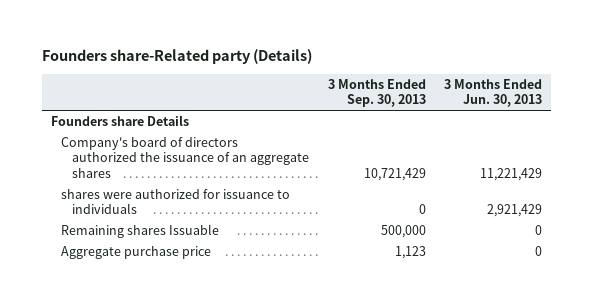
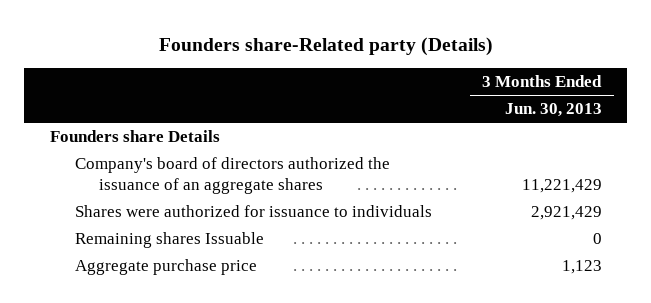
[327,78,426,108] 3 Months Ended Sep. 30, 2013 -> none
[61,189,291,215] shares were authorized for issuance to individuals -> [74,205,432,218] Shares were authorized for issuance to individuals
[535,246,543,257] 0 -> [561,260,602,275] 1,123

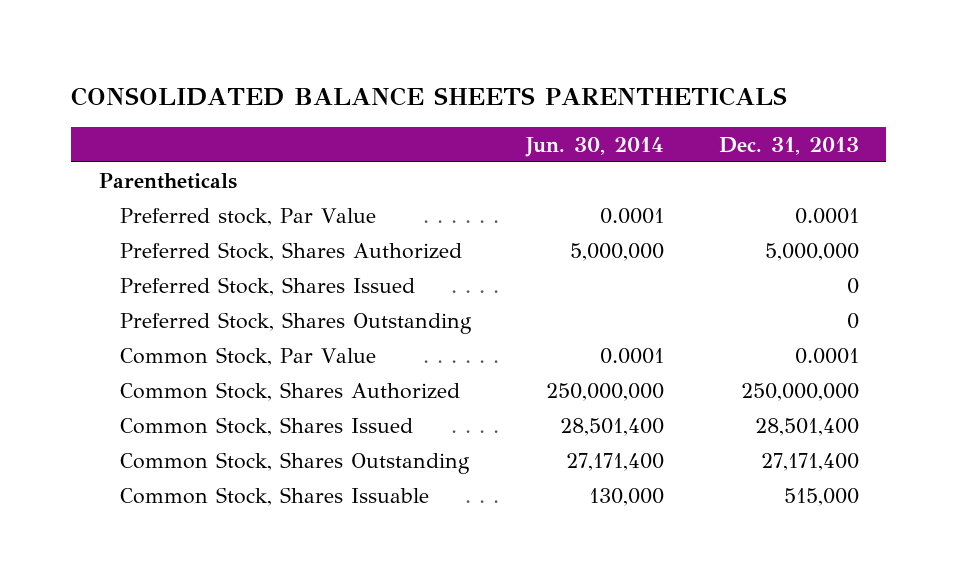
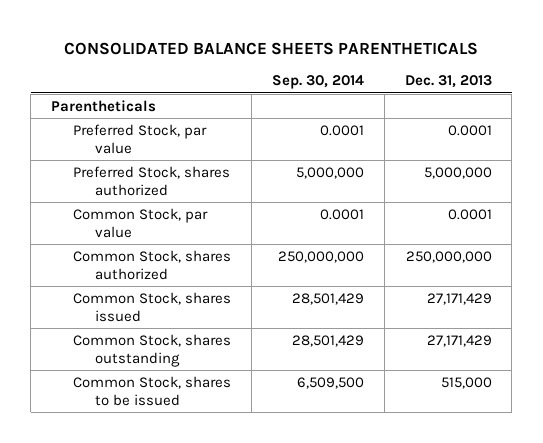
[525,136,665,157] Jun. 30, 2014 -> none
none -> [271,75,364,90] Sep. 30, 2014
[120,277,416,297] Preferred Stock, Shares Issued -> none
[120,312,473,335] Preferred Stock, Shares Outstanding -> none
[120,208,377,227] Preferred stock, Par Value -> [72,123,207,154] Preferred Stock, par value
[120,242,463,262] Preferred Stock, Shares Authorized -> [72,165,230,196] Preferred Stock, shares authorized
[120,347,377,367] Common Stock, Par Value -> [72,207,208,238] Common Stock, par value
[120,382,461,402] Common Stock, Shares Authorized -> [72,249,231,280] Common Stock, shares authorized
[120,417,414,437] Common Stock, Shares Issued -> [72,291,231,322] Common Stock, shares issued
[754,418,859,437] 28,501,400 -> [426,292,492,305] 27,171,429
[120,452,471,475] Common Stock, Shares Outstanding -> [72,333,231,367] Common Stock, shares outstanding
[760,453,859,472] 27,171,400 -> [426,334,492,347] 27,171,429
[120,487,430,507] Common Stock, Shares Issuable -> [72,375,231,406] Common Stock, shares to be issued

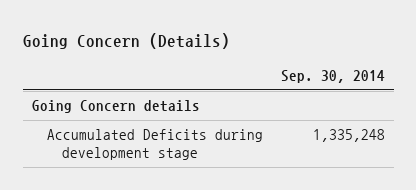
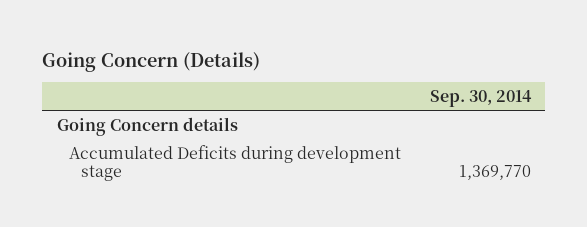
[312,129,385,143] 1,335,248 -> [458,165,531,181] 1,369,770

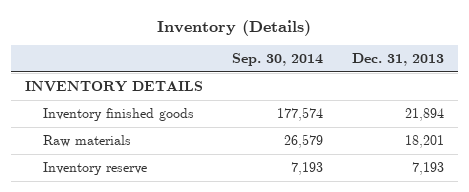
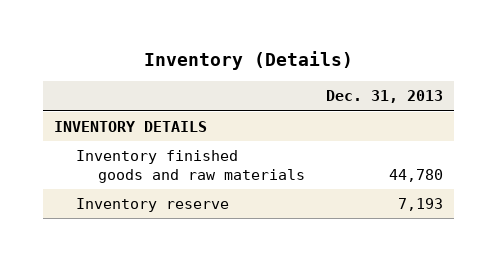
[231,52,323,66] Sep. 30, 2014 -> none
[42,134,131,147] Raw materials -> none
[42,107,194,121] Inventory finished goods -> [75,150,305,184] Inventory finished goods and raw materials
[404,107,444,121] 21,894 -> [389,169,444,183] 44,780

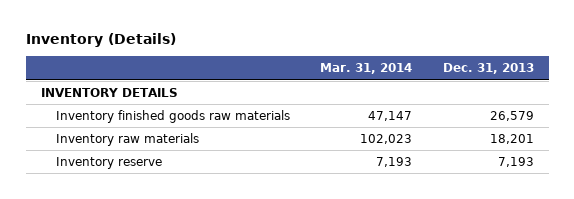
none -> [320,63,413,75] Mar. 31, 2014
[75,150,305,184] Inventory finished goods and raw materials -> [56,109,291,123] Inventory finished goods raw materials
[389,169,444,183] 44,780 -> [489,110,534,121] 26,579
none -> [56,132,200,146] Inventory raw materials

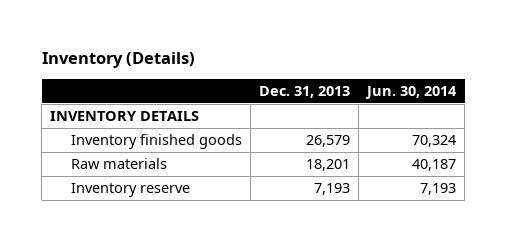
[320,63,413,75] Mar. 31, 2014 -> none
none -> [365,85,458,99] Jun. 30, 2014
[56,109,291,123] Inventory finished goods raw materials -> [71,134,243,150] Inventory finished goods
[56,132,200,146] Inventory raw materials -> [71,158,168,170] Raw materials

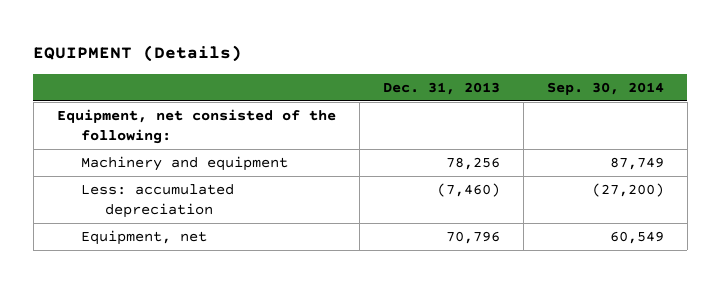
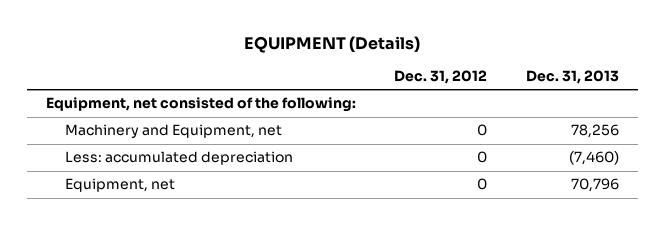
[546,81,664,95] Sep. 30, 2014 -> none
none -> [394,69,488,84] Dec. 31, 2012
[81,156,289,172] Machinery and equipment -> [65,124,283,139] Machinery and Equipment, net

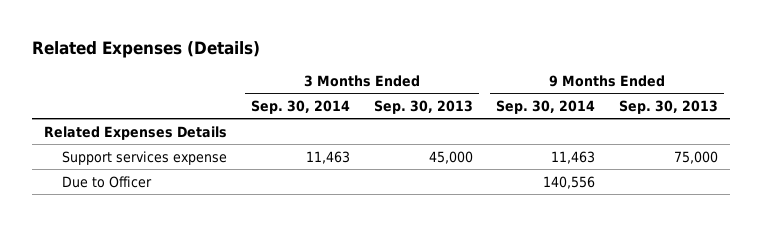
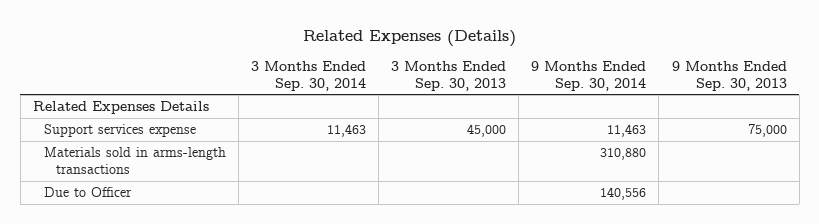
none -> [44,146,227,175] Materials sold in arms-length transactions

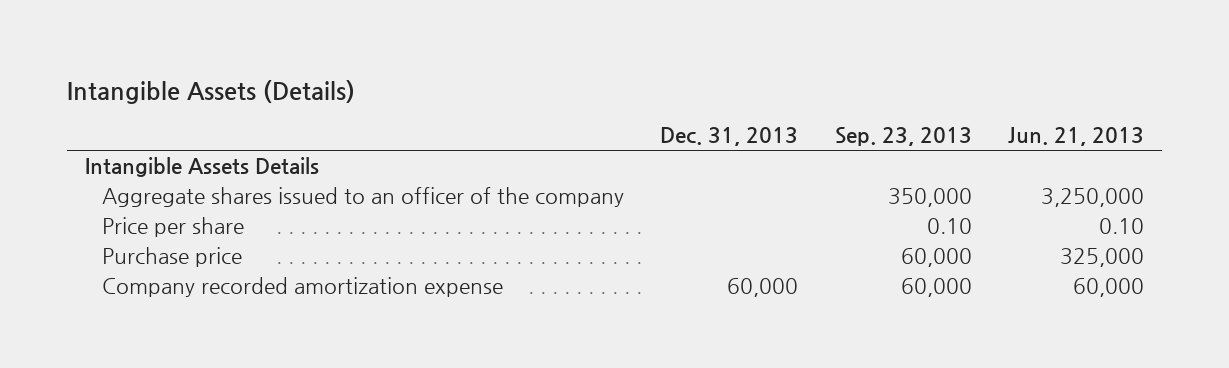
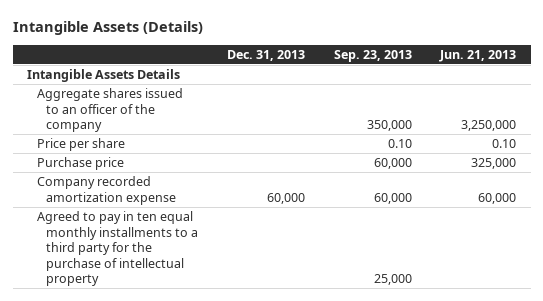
none -> [36,211,199,287] Agreed to pay in ten equal monthly installments to a third party for the purchase of intellectual property

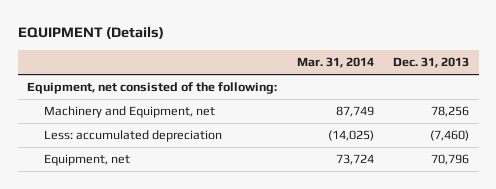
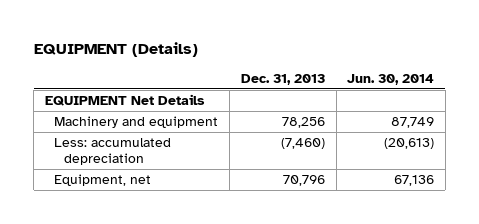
[296,57,374,69] Mar. 31, 2014 -> none
none -> [347,73,435,85] Jun. 30, 2014
[27,82,278,95] Equipment, net consisted of the following: -> none
none -> [44,93,205,106] EQUIPMENT Net Details
[44,106,216,119] Machinery and Equipment, net -> [54,115,219,128] Machinery and equipment

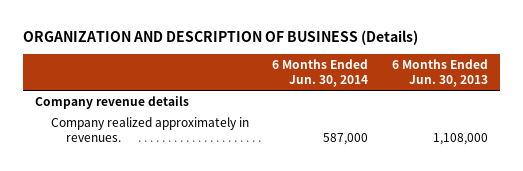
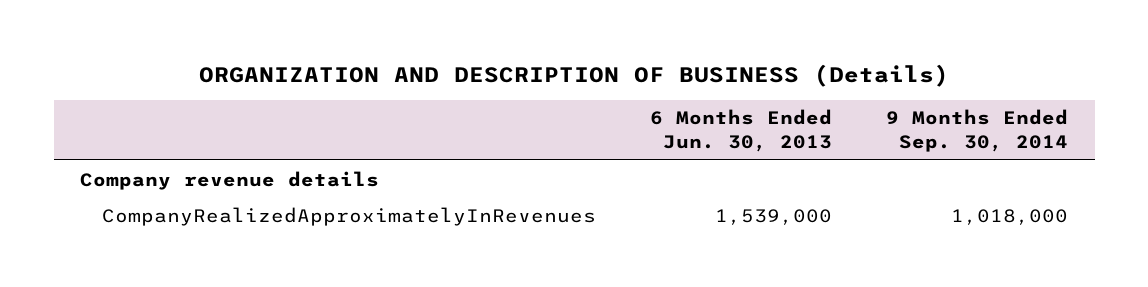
[272,59,369,87] 6 Months Ended Jun. 30, 2014 -> none
none -> [885,109,1068,152] 9 Months Ended Sep. 30, 2014
[50,117,249,142] Company realized approximately in revenues. -> none
none -> [102,206,597,226] CompanyRealizedApproximatelyInRevenues

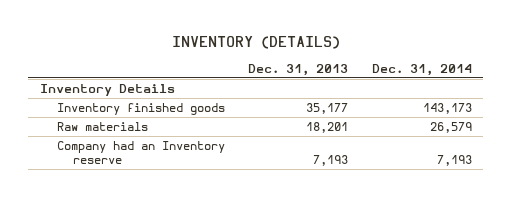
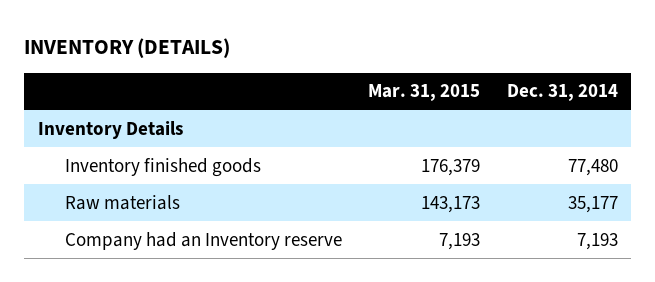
[248,63,349,76] Dec. 31, 2013 -> none
none -> [368,84,481,102] Mar. 31, 2015
[422,103,472,115] 143,173 -> [567,158,618,176] 77,480
[429,122,472,134] 26,579 -> [567,195,618,213] 35,177

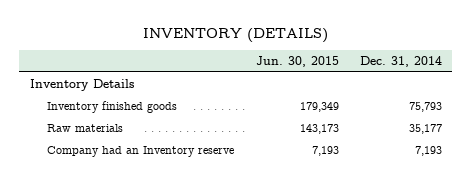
[368,84,481,102] Mar. 31, 2015 -> none
none -> [255,55,339,67] Jun. 30, 2015
[567,158,618,176] 77,480 -> [408,102,442,113] 75,793

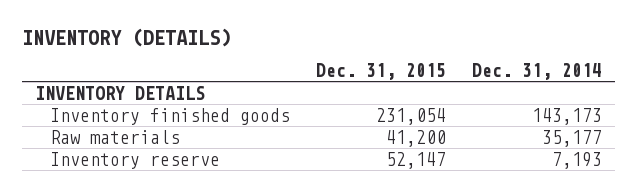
[255,55,339,67] Jun. 30, 2015 -> none
none -> [316,62,447,80] Dec. 31, 2015
[29,79,134,92] Inventory Details -> [35,85,206,100] INVENTORY DETAILS
[408,102,442,113] 75,793 -> [532,107,603,125] 143,173
[47,146,235,158] Company had an Inventory reserve -> [50,151,221,169] Inventory reserve

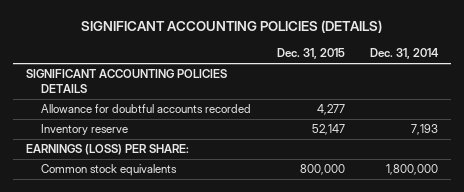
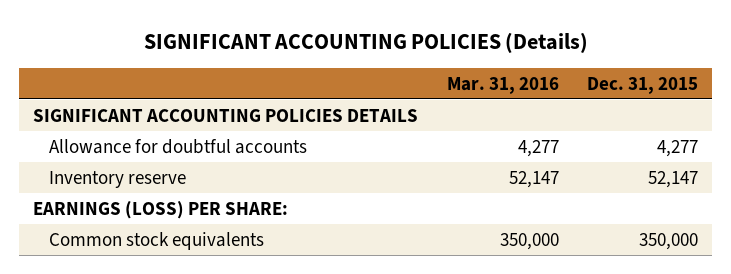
[80,20,382,34] SIGNIFICANT ACCOUNTING POLICIES (DETAILS) -> [143,31,588,53] SIGNIFICANT ACCOUNTING POLICIES (Details)
[370,48,440,60] Dec. 31, 2014 -> none
none -> [446,76,559,94] Mar. 31, 2016
[41,104,252,114] Allowance for doubtful accounts recorded -> [49,138,308,154] Allowance for doubtful accounts
[299,164,345,176] 800,000 -> [639,232,699,250] 350,000

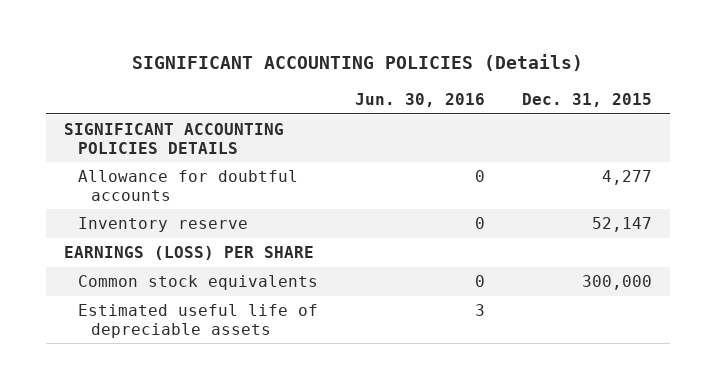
[446,76,559,94] Mar. 31, 2016 -> none
none -> [354,92,485,107] Jun. 30, 2016
[33,200,289,219] EARNINGS (LOSS) PER SHARE: -> [64,246,315,261] EARNINGS (LOSS) PER SHARE
[639,232,699,250] 350,000 -> [581,275,652,291] 300,000
none -> [77,304,318,338] Estimated useful life of depreciable assets

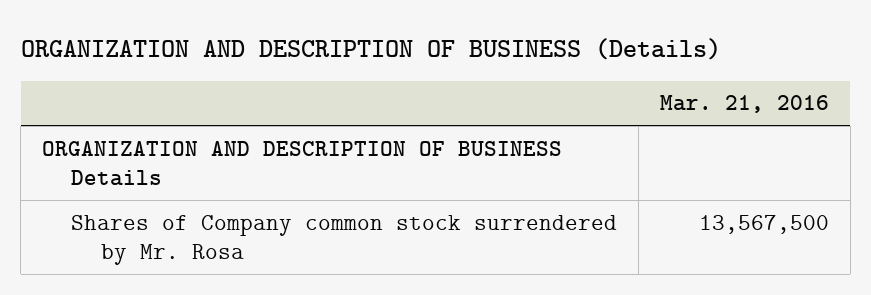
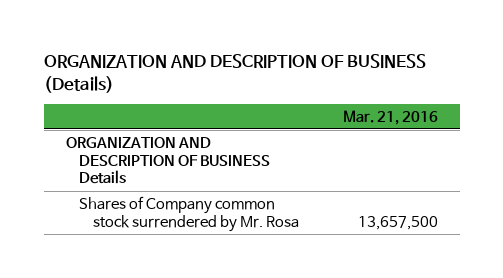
[698,214,829,234] 13,567,500 -> [357,215,438,230] 13,657,500

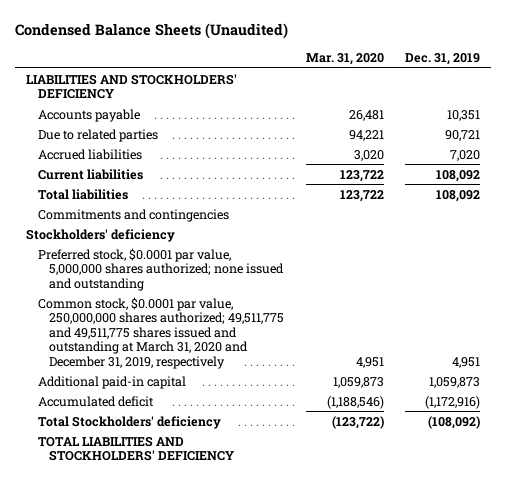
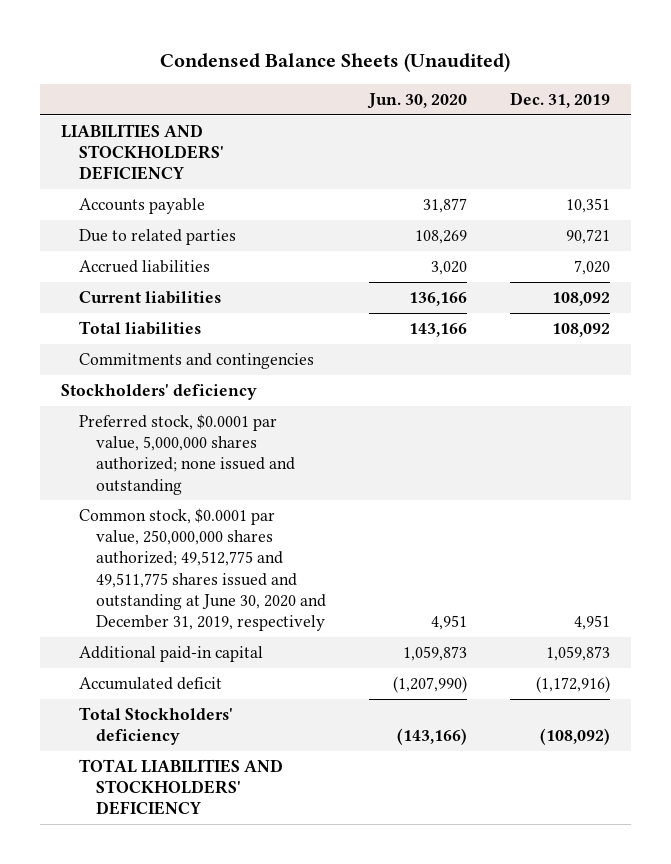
[305,53,384,66] Mar. 31, 2020 -> none
none -> [366,92,467,109] Jun. 30, 2020
[37,296,285,369] Common stock, $0.0001 par value, 250,000,000 shares authorized; 49,511,775 and 49,511,775 shares issued and outstanding at March 31, 2020 and December 31, 2019, respectively -> [78,508,326,631] Common stock, $0.0001 par value, 250,000,000 shares authorized; 49,512,775 and 49,511,775 shares issued and outstanding at June 30, 2020 and December 31, 2019, respectively

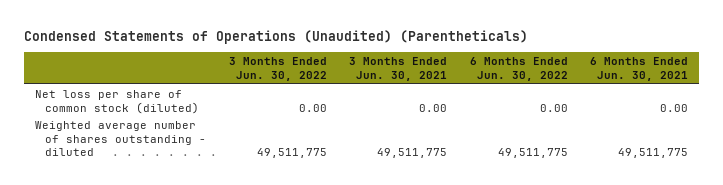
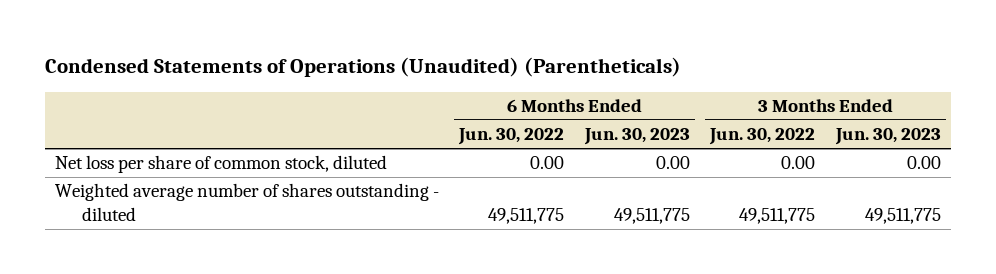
[349,57,448,81] 3 Months Ended Jun. 30, 2021 -> none
[590,57,689,81] 6 Months Ended Jun. 30, 2021 -> none
none -> [583,128,690,146] Jun. 30, 2023
none -> [834,128,941,146] Jun. 30, 2023
[35,89,200,114] Net loss per share of common stock (diluted) -> [54,155,387,174] Net loss per share of common stock, diluted

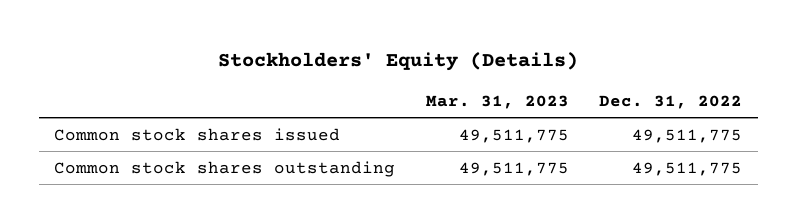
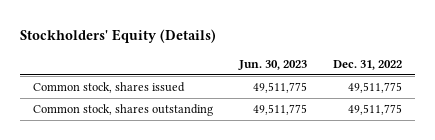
[425,94,569,109] Mar. 31, 2023 -> none
none -> [238,59,308,70] Jun. 30, 2023
[54,127,341,141] Common stock shares issued -> [33,82,186,94] Common stock, shares issued
[54,160,396,177] Common stock shares outstanding -> [33,104,214,117] Common stock, shares outstanding

